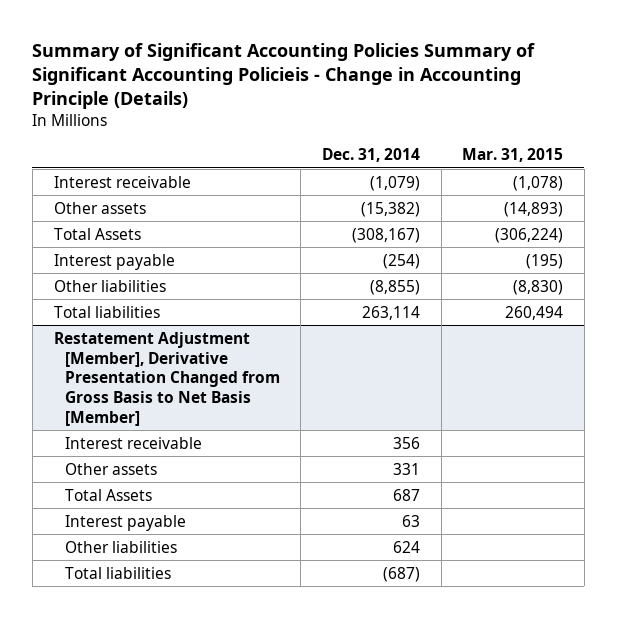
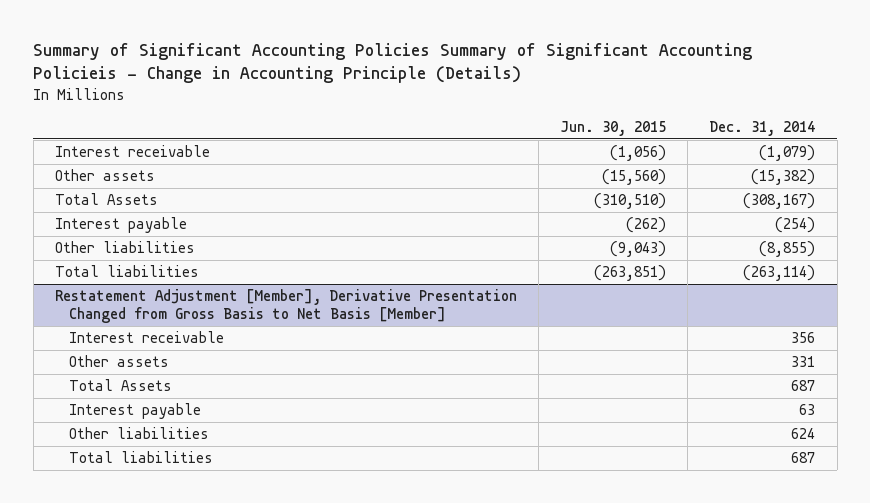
[462,148,564,163] Mar. 31, 2015 -> none
none -> [560,120,667,136] Jun. 30, 2015
[361,305,420,320] 263,114 -> [743,265,816,282] (263,114)
[382,566,420,582] (687) -> [791,452,816,464] 687

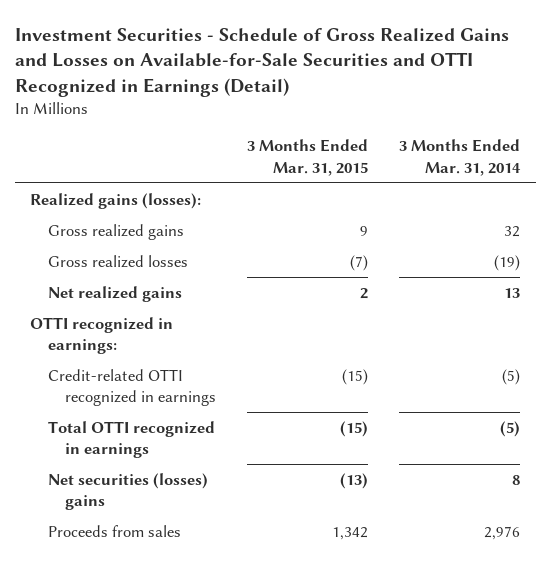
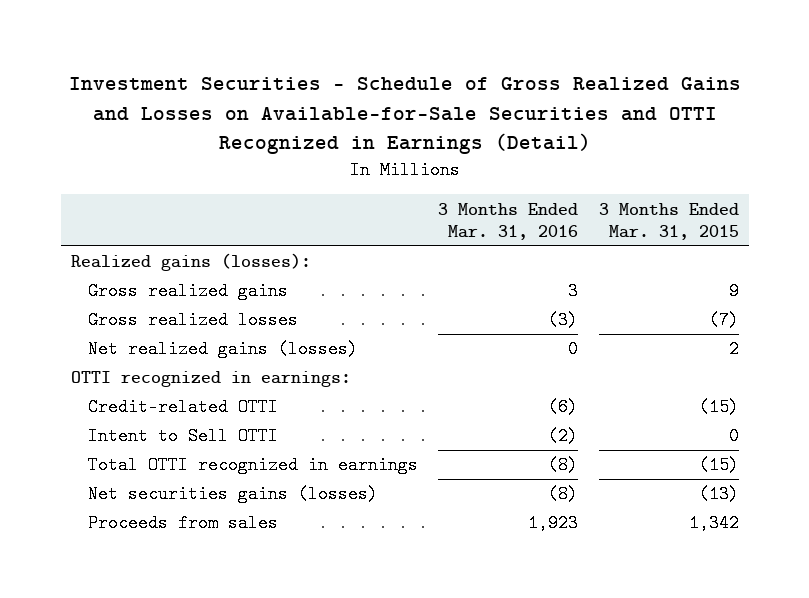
[399,139,522,176] 3 Months Ended Mar. 31, 2014 -> none
none -> [438,202,579,241] 3 Months Ended Mar. 31, 2016
[47,285,182,302] Net realized gains -> [88,340,359,359] Net realized gains (losses)
[47,368,217,407] Credit-related OTTI recognized in earnings -> [88,398,279,417] Credit-related OTTI
none -> [88,427,279,446] Intent to Sell OTTI
[47,472,208,511] Net securities (losses) gains -> [88,485,379,504] Net securities gains (losses)

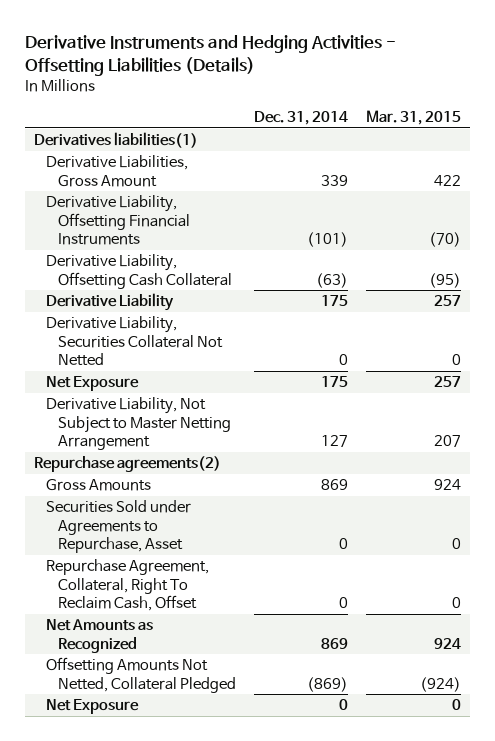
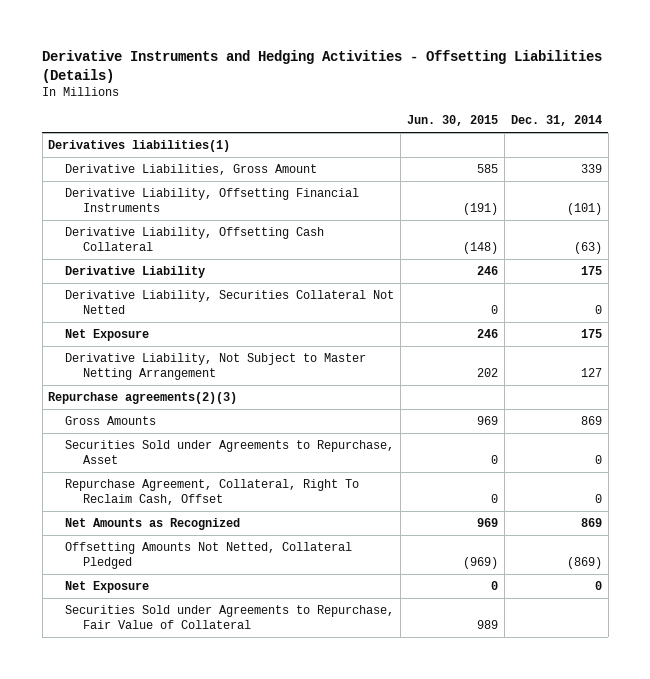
[365,110,461,126] Mar. 31, 2015 -> none
none -> [407,115,499,127] Jun. 30, 2015
[33,456,221,473] Repurchase agreements(2) -> [48,392,238,405] Repurchase agreements(2)(3)
none -> [65,605,395,629] Securities Sold under Agreements to Repurchase, Fair Value of Collateral

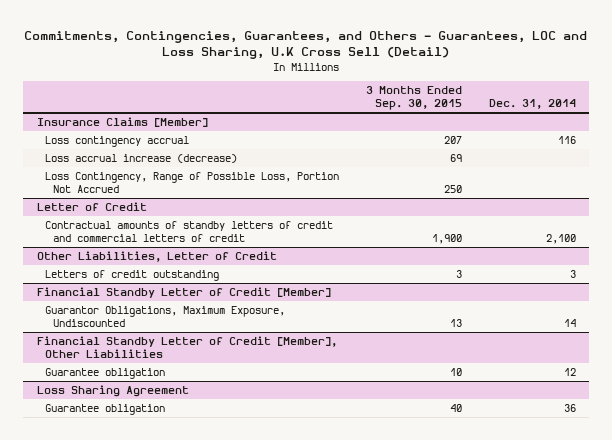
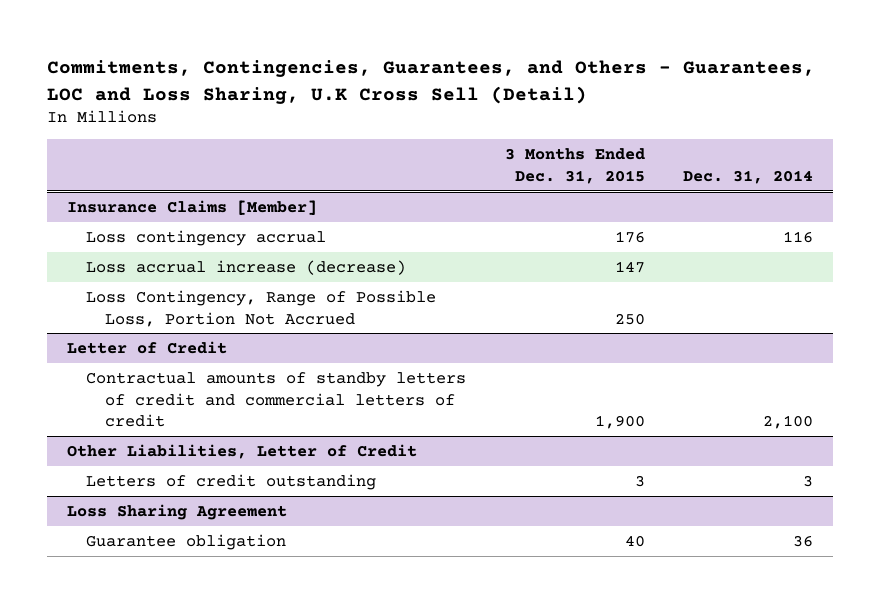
[365,86,462,110] 3 Months Ended Sep. 30, 2015 -> none
none -> [504,147,645,184] 3 Months Ended Dec. 31, 2015
[36,287,331,299] Financial Standby Letter of Credit [Member] -> none
[45,306,286,327] Guarantor Obligations, Maximum Exposure, Undiscounted -> none
[36,336,337,358] Financial Standby Letter of Credit [Member], Other Liabilities -> none
[45,368,166,380] Guarantee obligation -> none

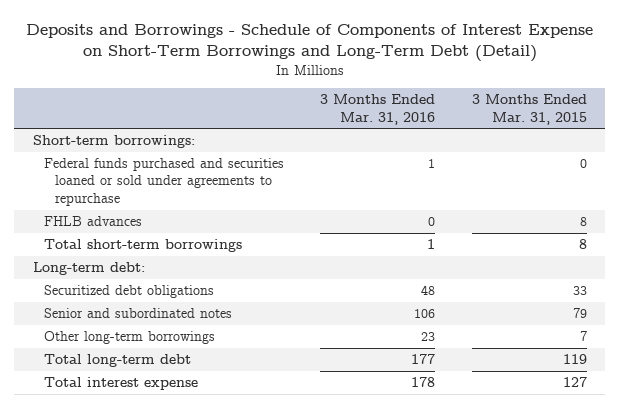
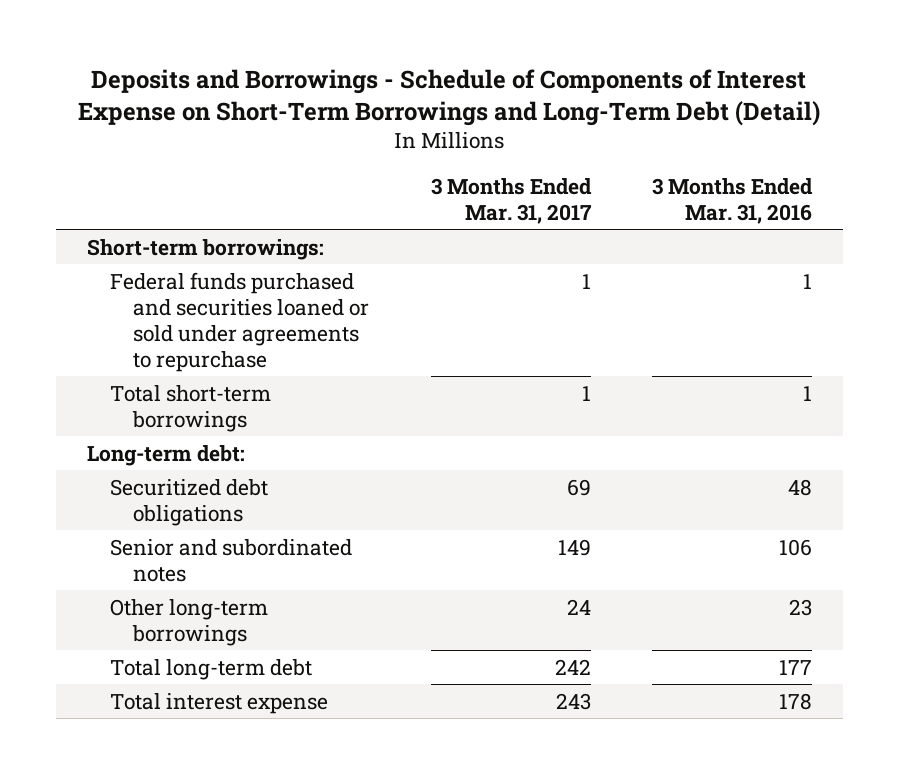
[471,94,587,125] 3 Months Ended Mar. 31, 2015 -> none
none -> [430,177,592,224] 3 Months Ended Mar. 31, 2017
[43,216,142,227] FHLB advances -> none

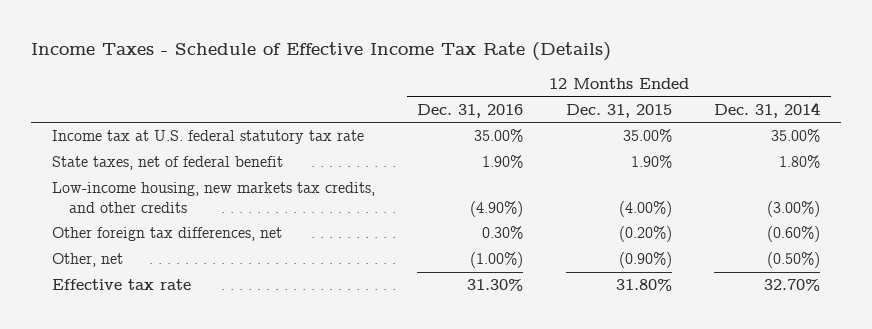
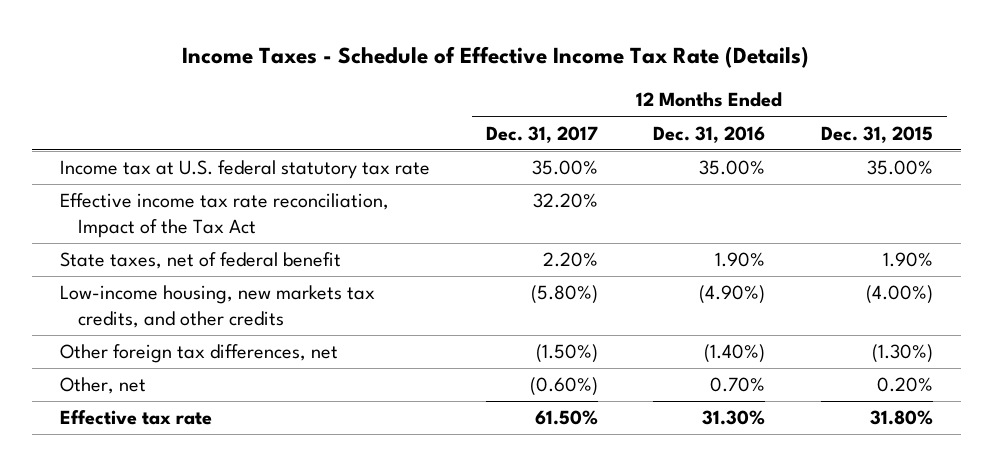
[714,101,821,118] Dec. 31, 2014 -> none
none -> [485,125,598,143] Dec. 31, 2017
none -> [59,193,389,239] Effective income tax rate reconciliation, Impact of the Tax Act
[482,226,524,240] 0.30% -> [704,344,766,364] (1.40%)
[618,226,672,243] (0.20%) -> [872,344,934,364] (1.30%)
[470,252,524,269] (1.00%) -> [710,377,766,393] 0.70%
[618,252,672,269] (0.90%) -> [877,377,934,393] 0.20%

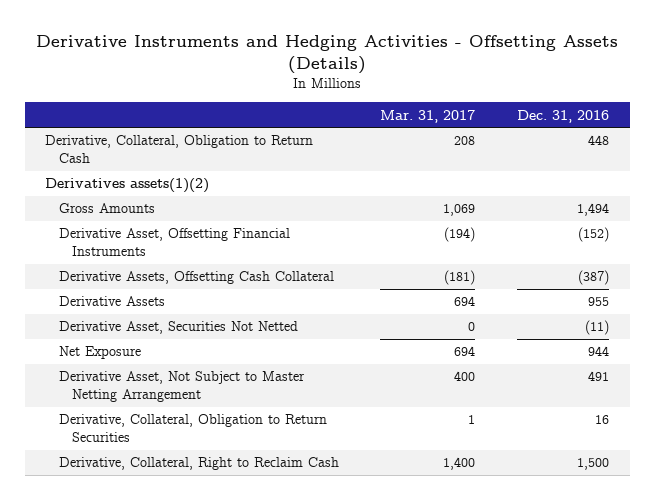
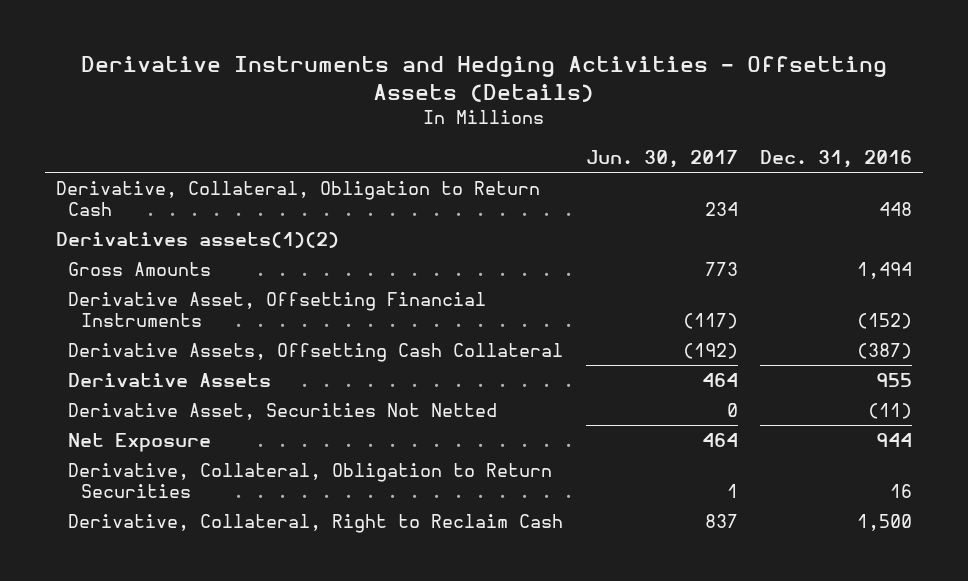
[380,109,476,123] Mar. 31, 2017 -> none
none -> [585,149,738,168] Jun. 30, 2017
[58,371,305,403] Derivative Asset, Not Subject to Master Netting Arrangement -> none

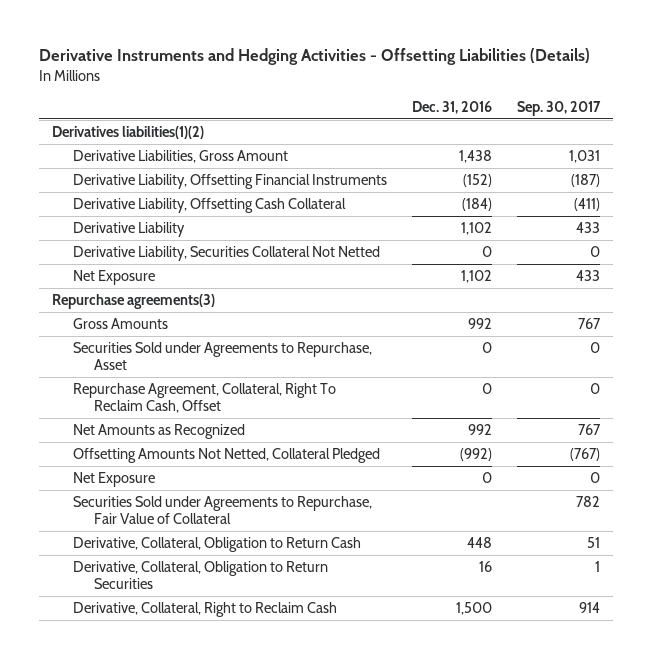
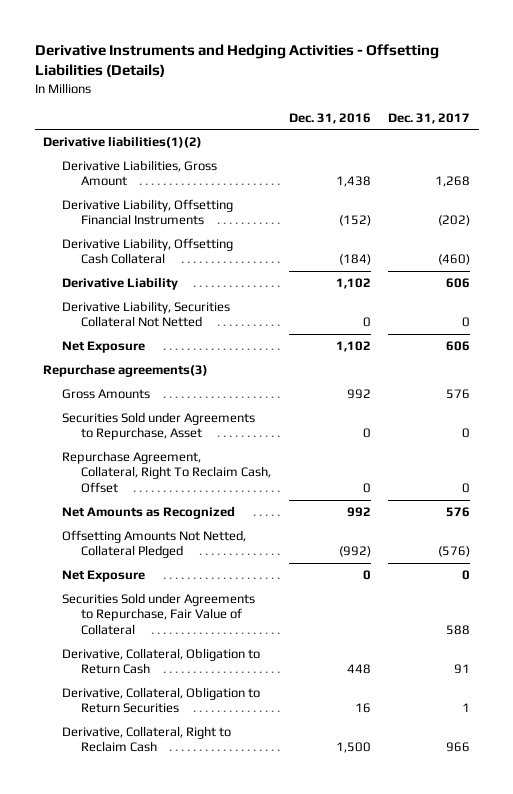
[517,100,602,116] Sep. 30, 2017 -> none
none -> [387,112,470,124] Dec. 31, 2017
[51,125,204,139] Derivatives liabilities(1)(2) -> [43,136,203,149] Derivative liabilities(1)(2)

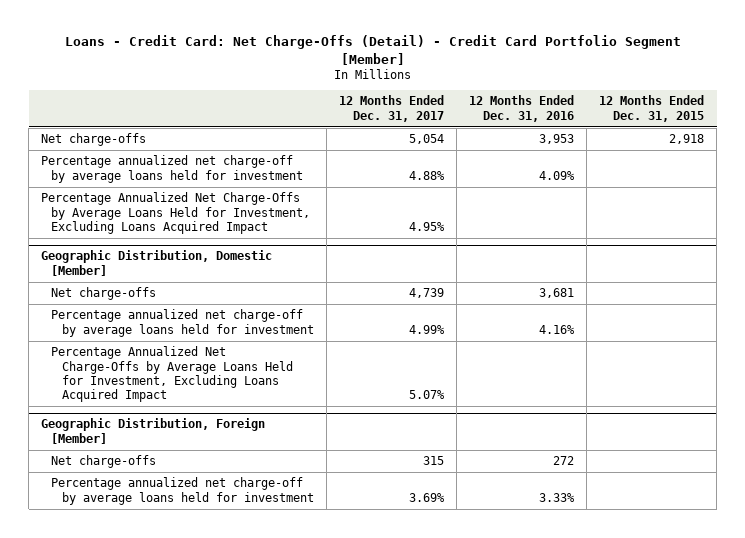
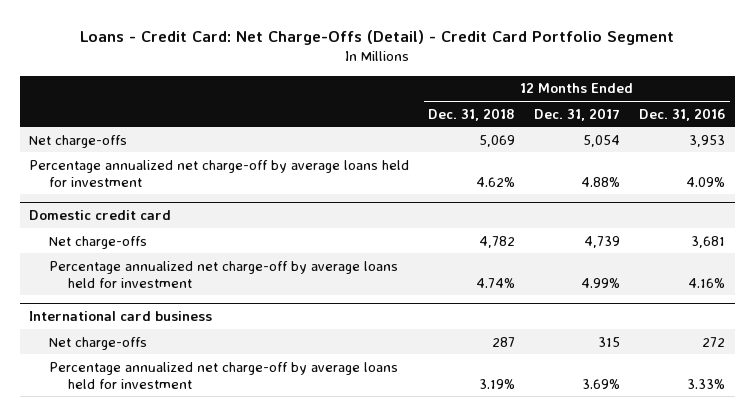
[64,35,681,65] Loans - Credit Card: Net Charge-Offs (Detail) - Credit Card Portfolio Segment [Member] -> [80,30,675,46] Loans - Credit Card: Net Charge-Offs (Detail) - Credit Card Portfolio Segment
[599,95,705,122] 12 Months Ended Dec. 31, 2015 -> none
none -> [428,107,516,121] Dec. 31, 2018
[41,192,311,235] Percentage Annualized Net Charge-Offs by Average Loans Held for Investment, Excluding Loans Acquired Impact -> none
[41,250,273,276] Geographic Distribution, Domestic [Member] -> [29,210,172,221] Domestic credit card
[51,346,293,403] Percentage Annualized Net Charge-Offs by Average Loans Held for Investment, Excluding Loans Acquired Impact -> none
[41,418,266,444] Geographic Distribution, Foreign [Member] -> [29,311,213,322] International card business

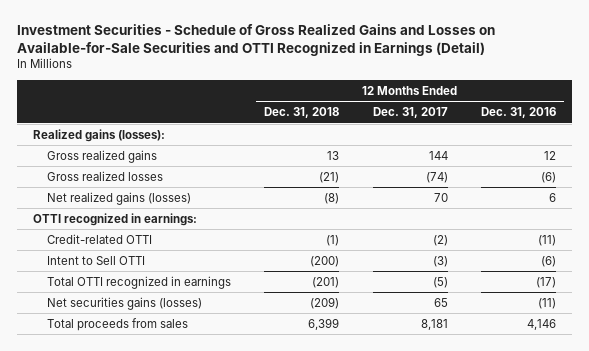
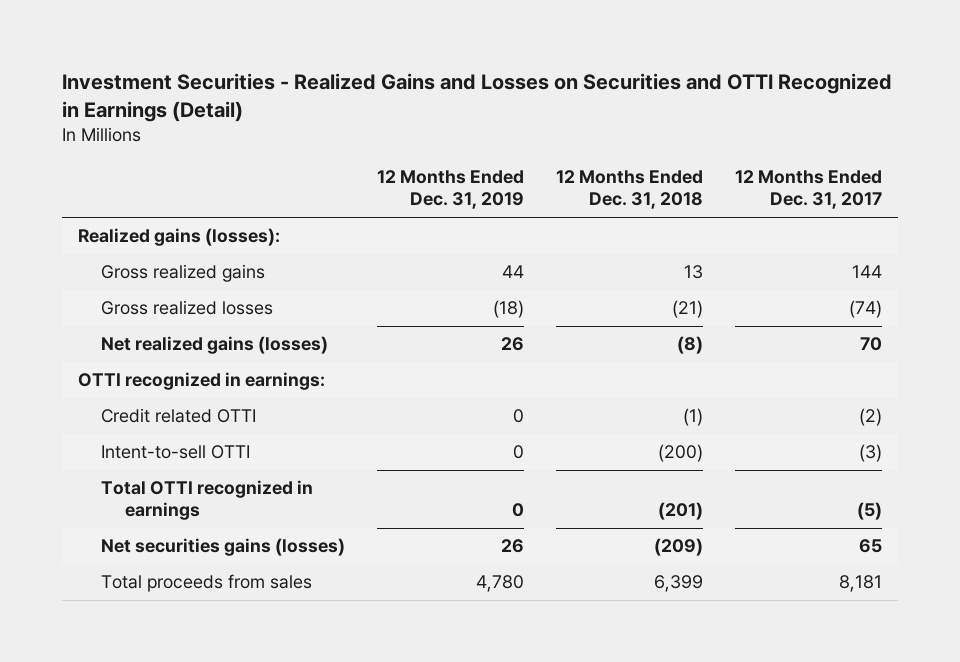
[16,23,495,56] Investment Securities - Schedule of Gross Realized Gains and Losses on Available-for-Sale Securities and OTTI Recognized in Earnings (Detail) -> [61,73,892,123] Investment Securities - Realized Gains and Losses on Securities and OTTI Recognized in Earnings (Detail)
[480,107,556,119] Dec. 31, 2016 -> none
none -> [377,170,525,210] 12 Months Ended Dec. 31, 2019
[47,233,153,244] Credit-related OTTI -> [101,408,257,424] Credit related OTTI
[47,255,146,265] Intent to Sell OTTI -> [101,445,251,460] Intent-to-sell OTTI

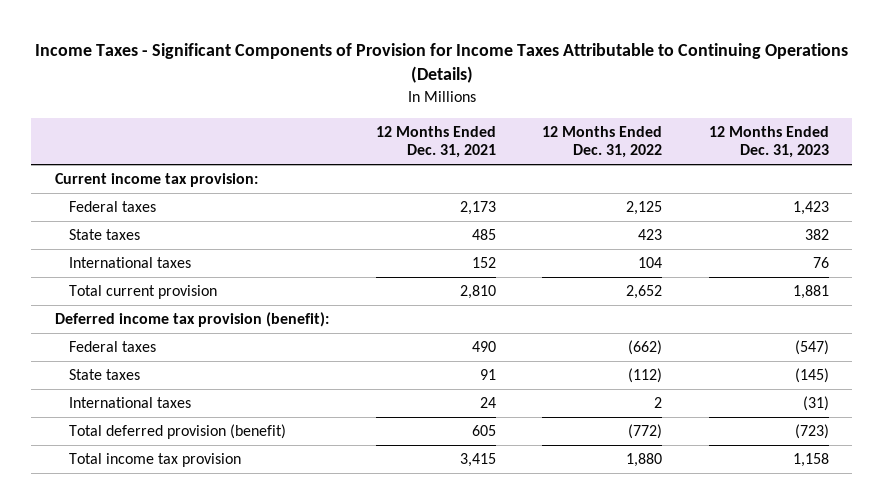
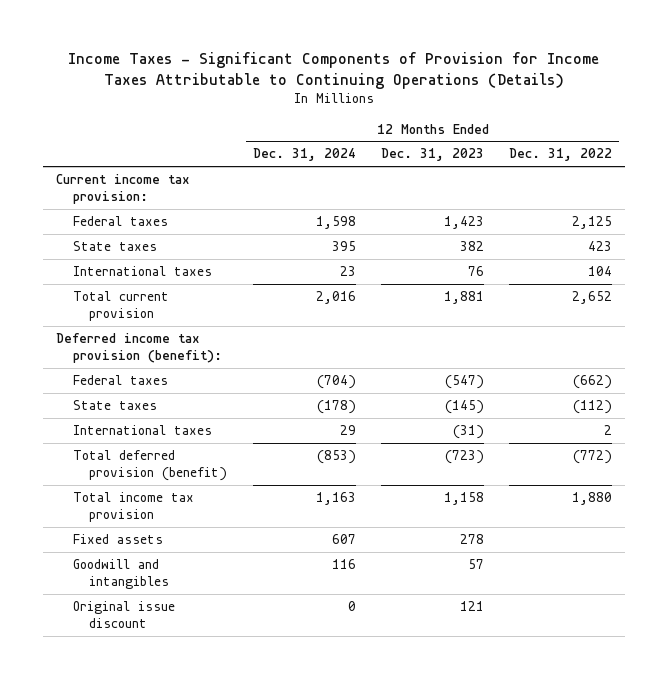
[375,125,496,159] 12 Months Ended Dec. 31, 2021 -> none
none -> [252,148,356,162] Dec. 31, 2024
none -> [72,534,163,545] Fixed assets
none -> [72,559,170,590] Goodwill and intangibles
none -> [72,601,175,629] Original issue discount

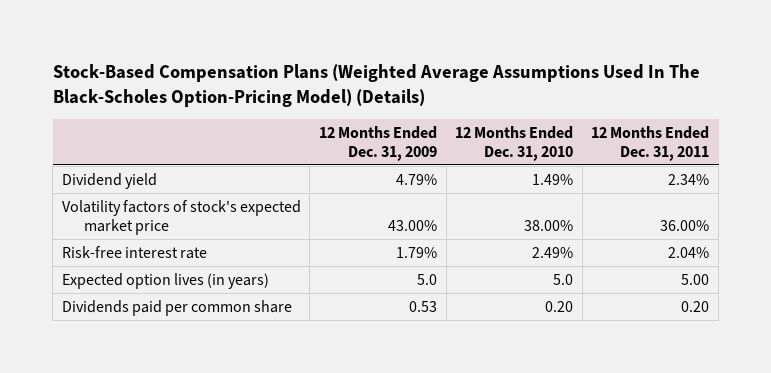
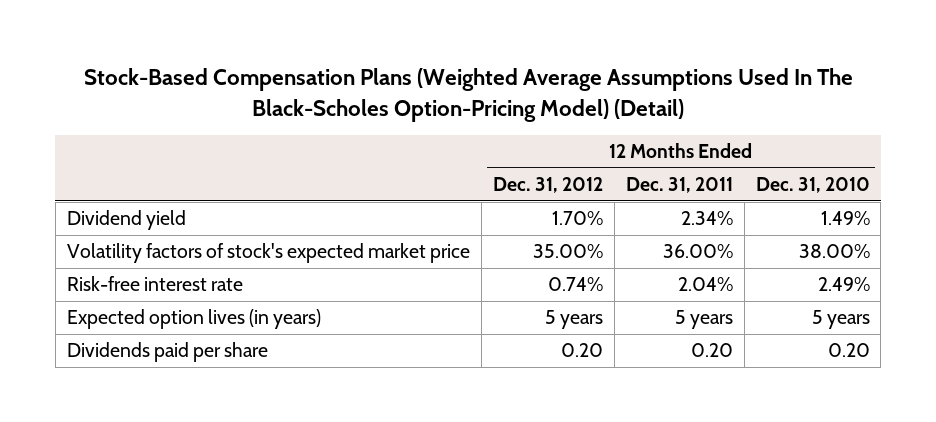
[52,63,700,107] Stock-Based Compensation Plans (Weighted Average Assumptions Used In The Black-Scholes Option-Pricing Model) (Details) -> [84,68,854,122] Stock-Based Compensation Plans (Weighted Average Assumptions Used In The Black-Scholes Option-Pricing Model) (Detail)
[319,125,438,161] 12 Months Ended Dec. 31, 2009 -> none
none -> [492,177,603,194] Dec. 31, 2012
[553,273,574,285] 5.0 -> [811,310,870,330] 5 years
[681,273,710,285] 5.00 -> [674,310,733,330] 5 years
[61,299,292,316] Dividends paid per common share -> [66,342,268,363] Dividends paid per share

